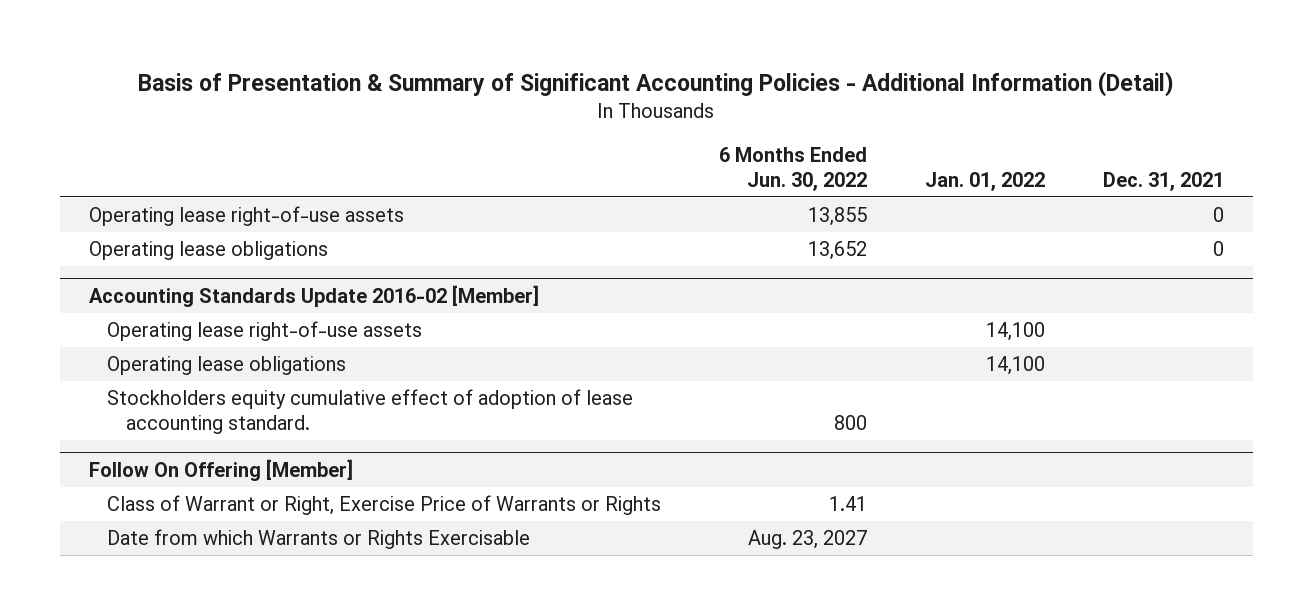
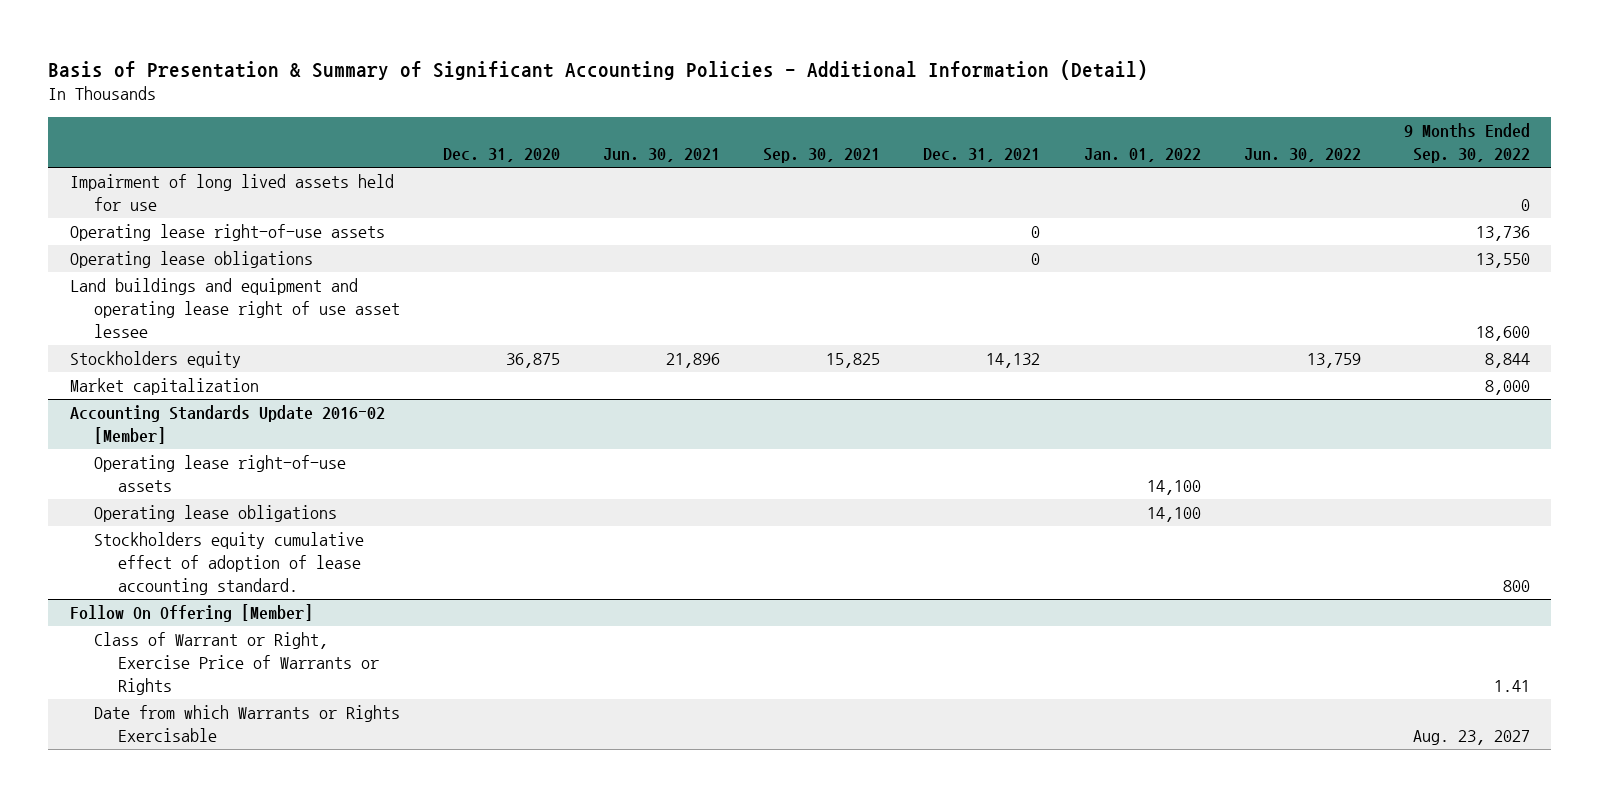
[719,146,868,192] 6 Months Ended Jun. 30, 2022 -> none
none -> [443,148,561,163] Dec. 31, 2020
none -> [603,148,721,163] Jun. 30, 2021
none -> [763,148,881,164] Sep. 30, 2021
none -> [1243,148,1361,163] Jun. 30, 2022
none -> [1403,123,1530,164] 9 Months Ended Sep. 30, 2022
none -> [69,174,394,211] Impairment of long lived assets held for use
none -> [69,278,400,338] Land buildings and equipment and operating lease right of use asset lessee
none -> [69,351,241,369] Stockholders equity
none -> [69,378,259,396] Market capitalization

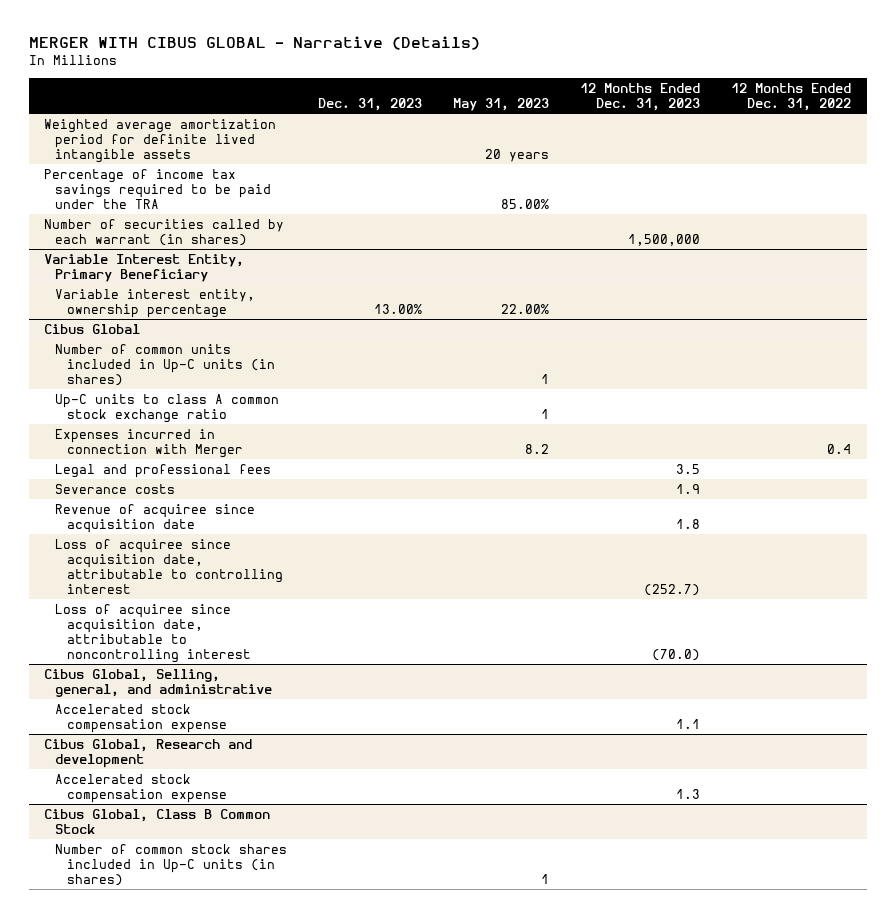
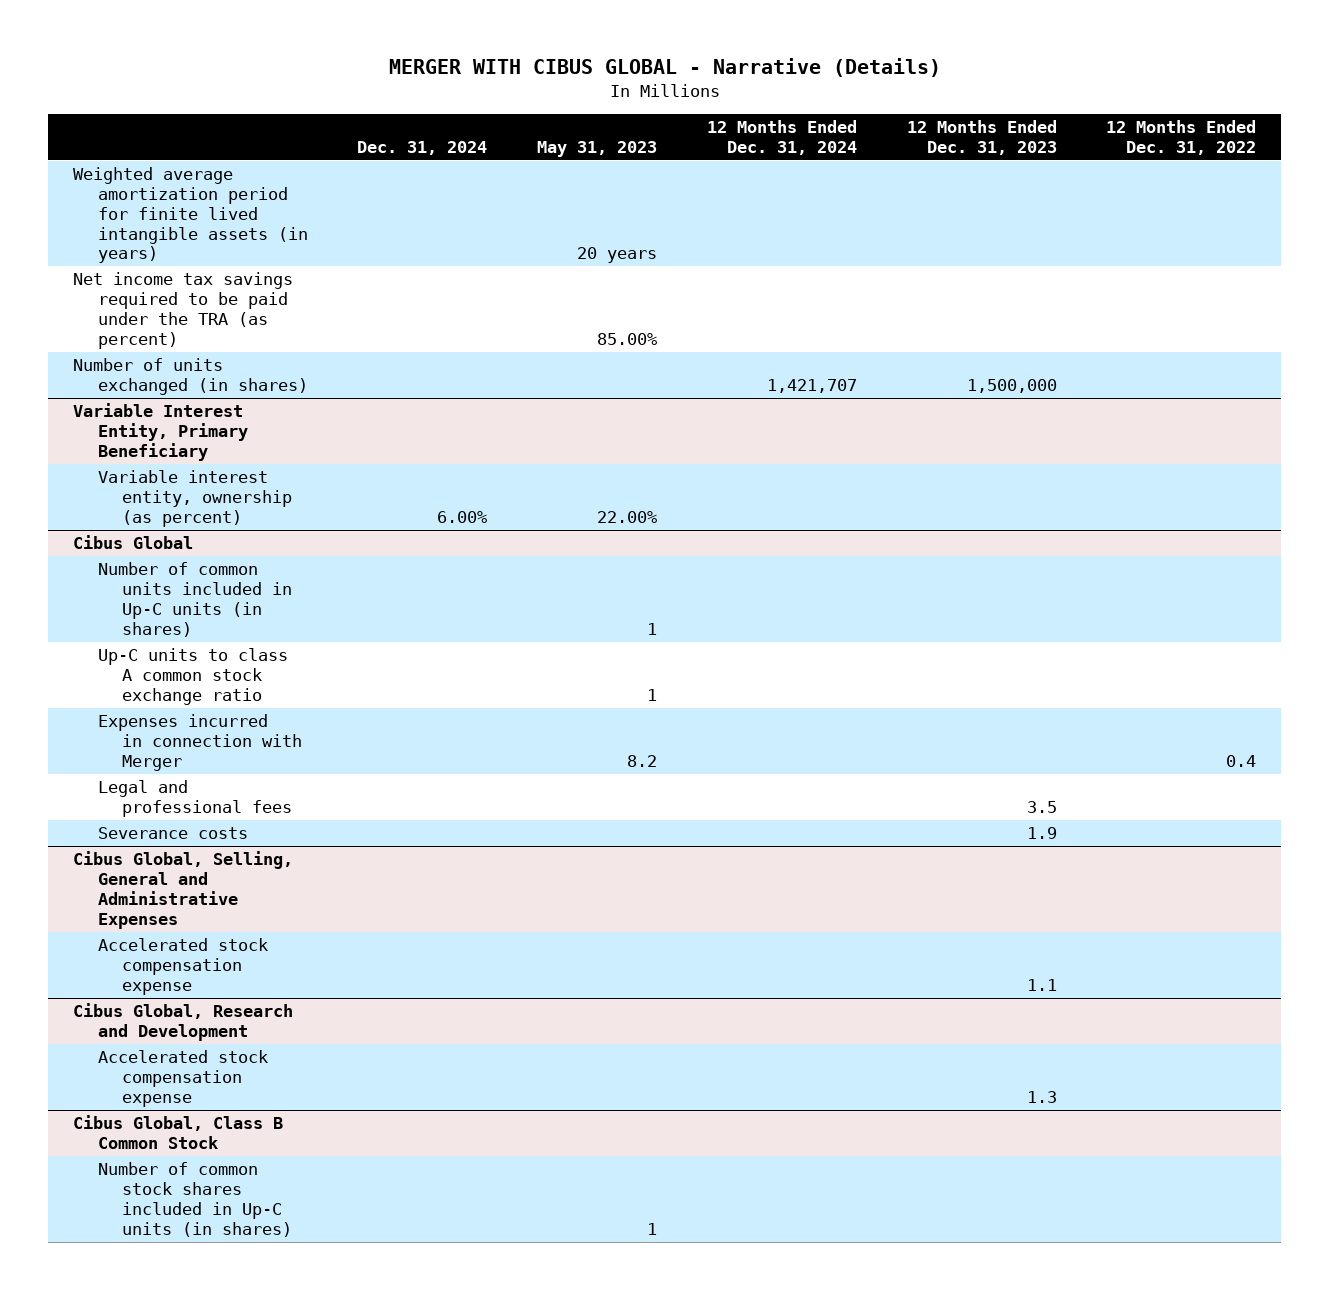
[318,97,423,111] Dec. 31, 2023 -> none
none -> [357,140,488,155] Dec. 31, 2024
none -> [706,119,857,155] 12 Months Ended Dec. 31, 2024
[44,119,277,163] Weighted average amortization period for definite lived intangible assets -> [72,167,308,264] Weighted average amortization period for finite lived intangible assets (in years)
[44,169,272,209] Percentage of income tax savings required to be paid under the TRA -> [72,272,293,349] Net income tax savings required to be paid under the TRA (as percent)
[44,219,285,246] Number of securities called by each warrant (in shares) -> [72,358,308,396] Number of units exchanged (in shares)
[55,289,256,318] Variable interest entity, ownership percentage -> [97,470,293,527] Variable interest entity, ownership (as percent)
[55,504,256,533] Revenue of acquiree since acquisition date -> none
[55,539,283,594] Loss of acquiree since acquisition date, attributable to controlling interest -> none
[55,604,251,663] Loss of acquiree since acquisition date, attributable to noncontrolling interest -> none
[44,669,273,697] Cibus Global, Selling, general, and administrative -> [72,851,293,929] Cibus Global, Selling, General and Administrative Expenses
[44,739,253,768] Cibus Global, Research and development -> [72,1003,293,1042] Cibus Global, Research and Development

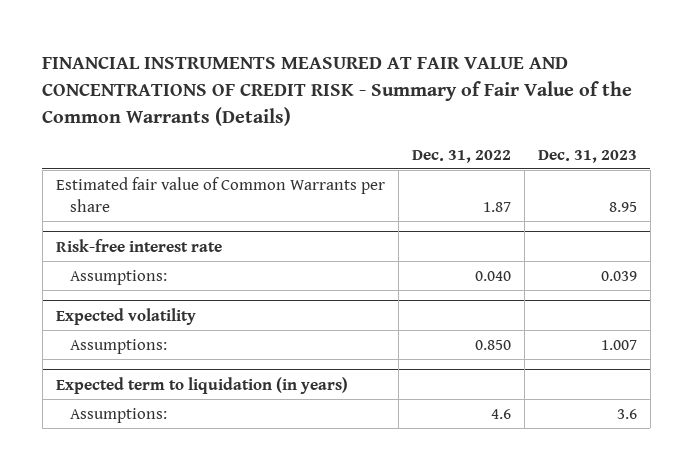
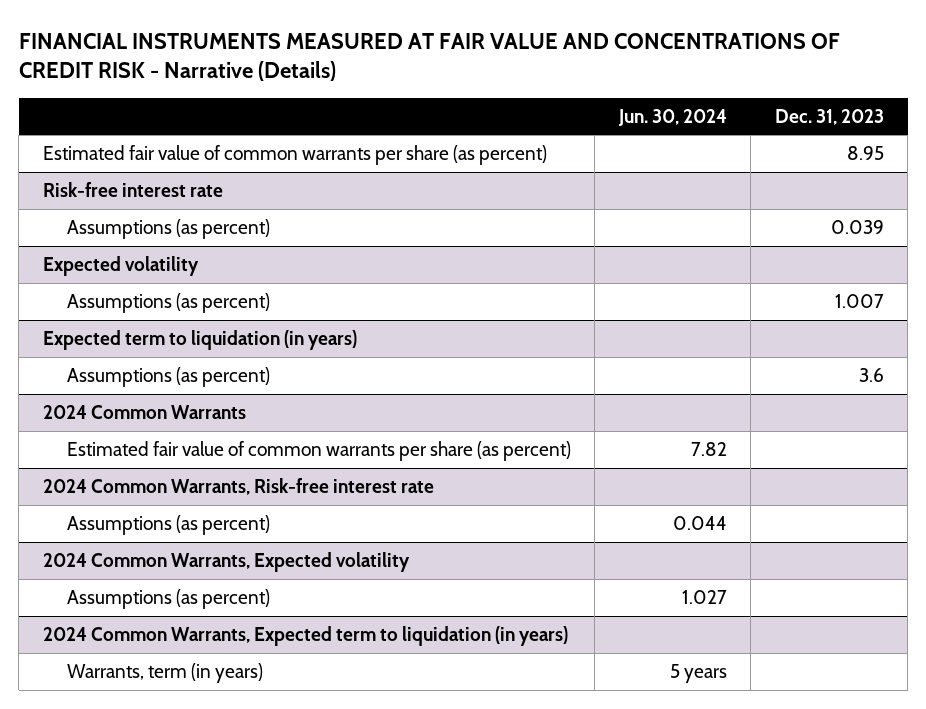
[42,56,633,126] FINANCIAL INSTRUMENTS MEASURED AT FAIR VALUE AND CONCENTRATIONS OF CREDIT RISK - Summary of Fair Value of the Common Warrants (Details) -> [18,32,840,82] FINANCIAL INSTRUMENTS MEASURED AT FAIR VALUE AND CONCENTRATIONS OF CREDIT RISK - Narrative (Details)
[411,149,511,163] Dec. 31, 2022 -> none
none -> [617,108,727,126] Jun. 30, 2024
[55,176,385,212] Estimated fair value of Common Warrants per share -> [42,145,547,166] Estimated fair value of common warrants per share (as percent)
[69,269,167,285] Assumptions: -> [66,219,270,240] Assumptions (as percent)
[69,338,167,354] Assumptions: -> [66,293,270,314] Assumptions (as percent)
[69,407,167,423] Assumptions: -> [66,367,270,388] Assumptions (as percent)
none -> [42,405,246,420] 2024 Common Warrants
none -> [66,441,571,462] Estimated fair value of common warrants per share (as percent)
none -> [42,478,434,496] 2024 Common Warrants, Risk-free interest rate
none -> [66,515,270,536] Assumptions (as percent)
none -> [42,552,410,573] 2024 Common Warrants, Expected volatility
none -> [66,589,270,610] Assumptions (as percent)
none -> [42,626,568,647] 2024 Common Warrants, Expected term to liquidation (in years)
none -> [66,663,263,684] Warrants, term (in years)

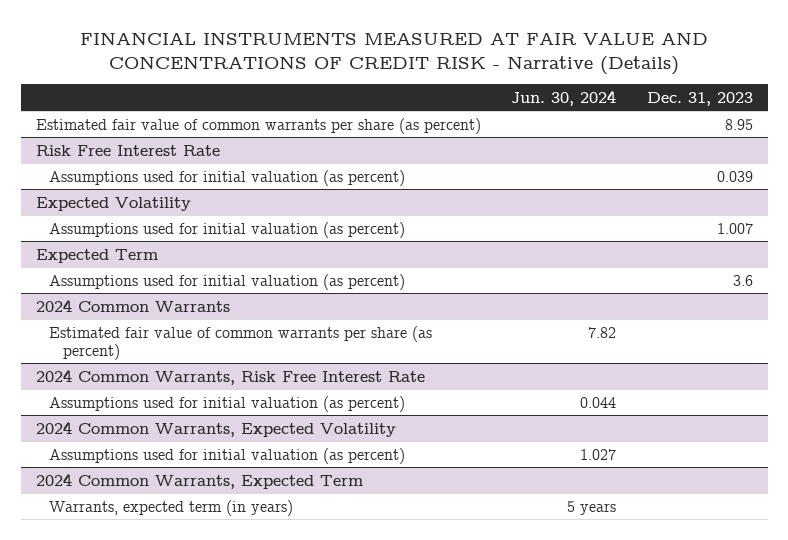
[42,182,223,198] Risk-free interest rate -> [35,144,220,156] Risk Free Interest Rate
[66,219,270,240] Assumptions (as percent) -> [49,169,406,186] Assumptions used for initial valuation (as percent)
[42,256,199,277] Expected volatility -> [35,196,191,211] Expected Volatility
[66,293,270,314] Assumptions (as percent) -> [49,221,406,238] Assumptions used for initial valuation (as percent)
[42,330,357,351] Expected term to liquidation (in years) -> [35,248,158,263] Expected Term
[66,367,270,388] Assumptions (as percent) -> [49,273,406,290] Assumptions used for initial valuation (as percent)
[42,478,434,496] 2024 Common Warrants, Risk-free interest rate -> [35,368,425,385] 2024 Common Warrants, Risk Free Interest Rate
[66,515,270,536] Assumptions (as percent) -> [49,395,406,412] Assumptions used for initial valuation (as percent)
[42,552,410,573] 2024 Common Warrants, Expected volatility -> [35,420,396,437] 2024 Common Warrants, Expected Volatility
[66,589,270,610] Assumptions (as percent) -> [49,447,406,464] Assumptions used for initial valuation (as percent)
[42,626,568,647] 2024 Common Warrants, Expected term to liquidation (in years) -> [35,472,363,489] 2024 Common Warrants, Expected Term
[66,663,263,684] Warrants, term (in years) -> [49,499,294,516] Warrants, expected term (in years)

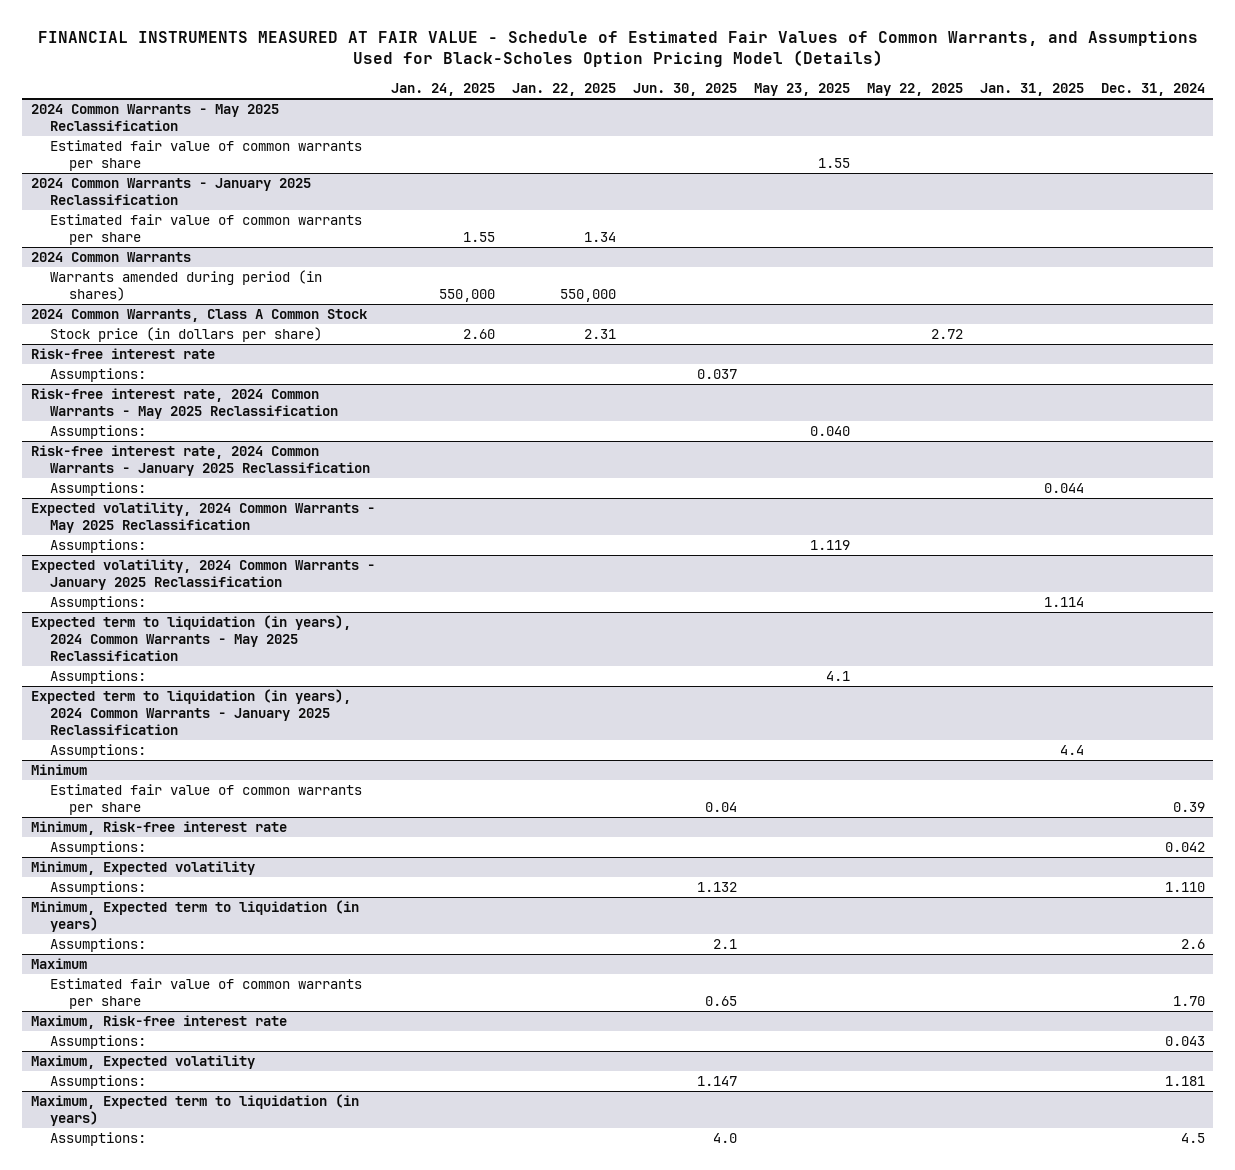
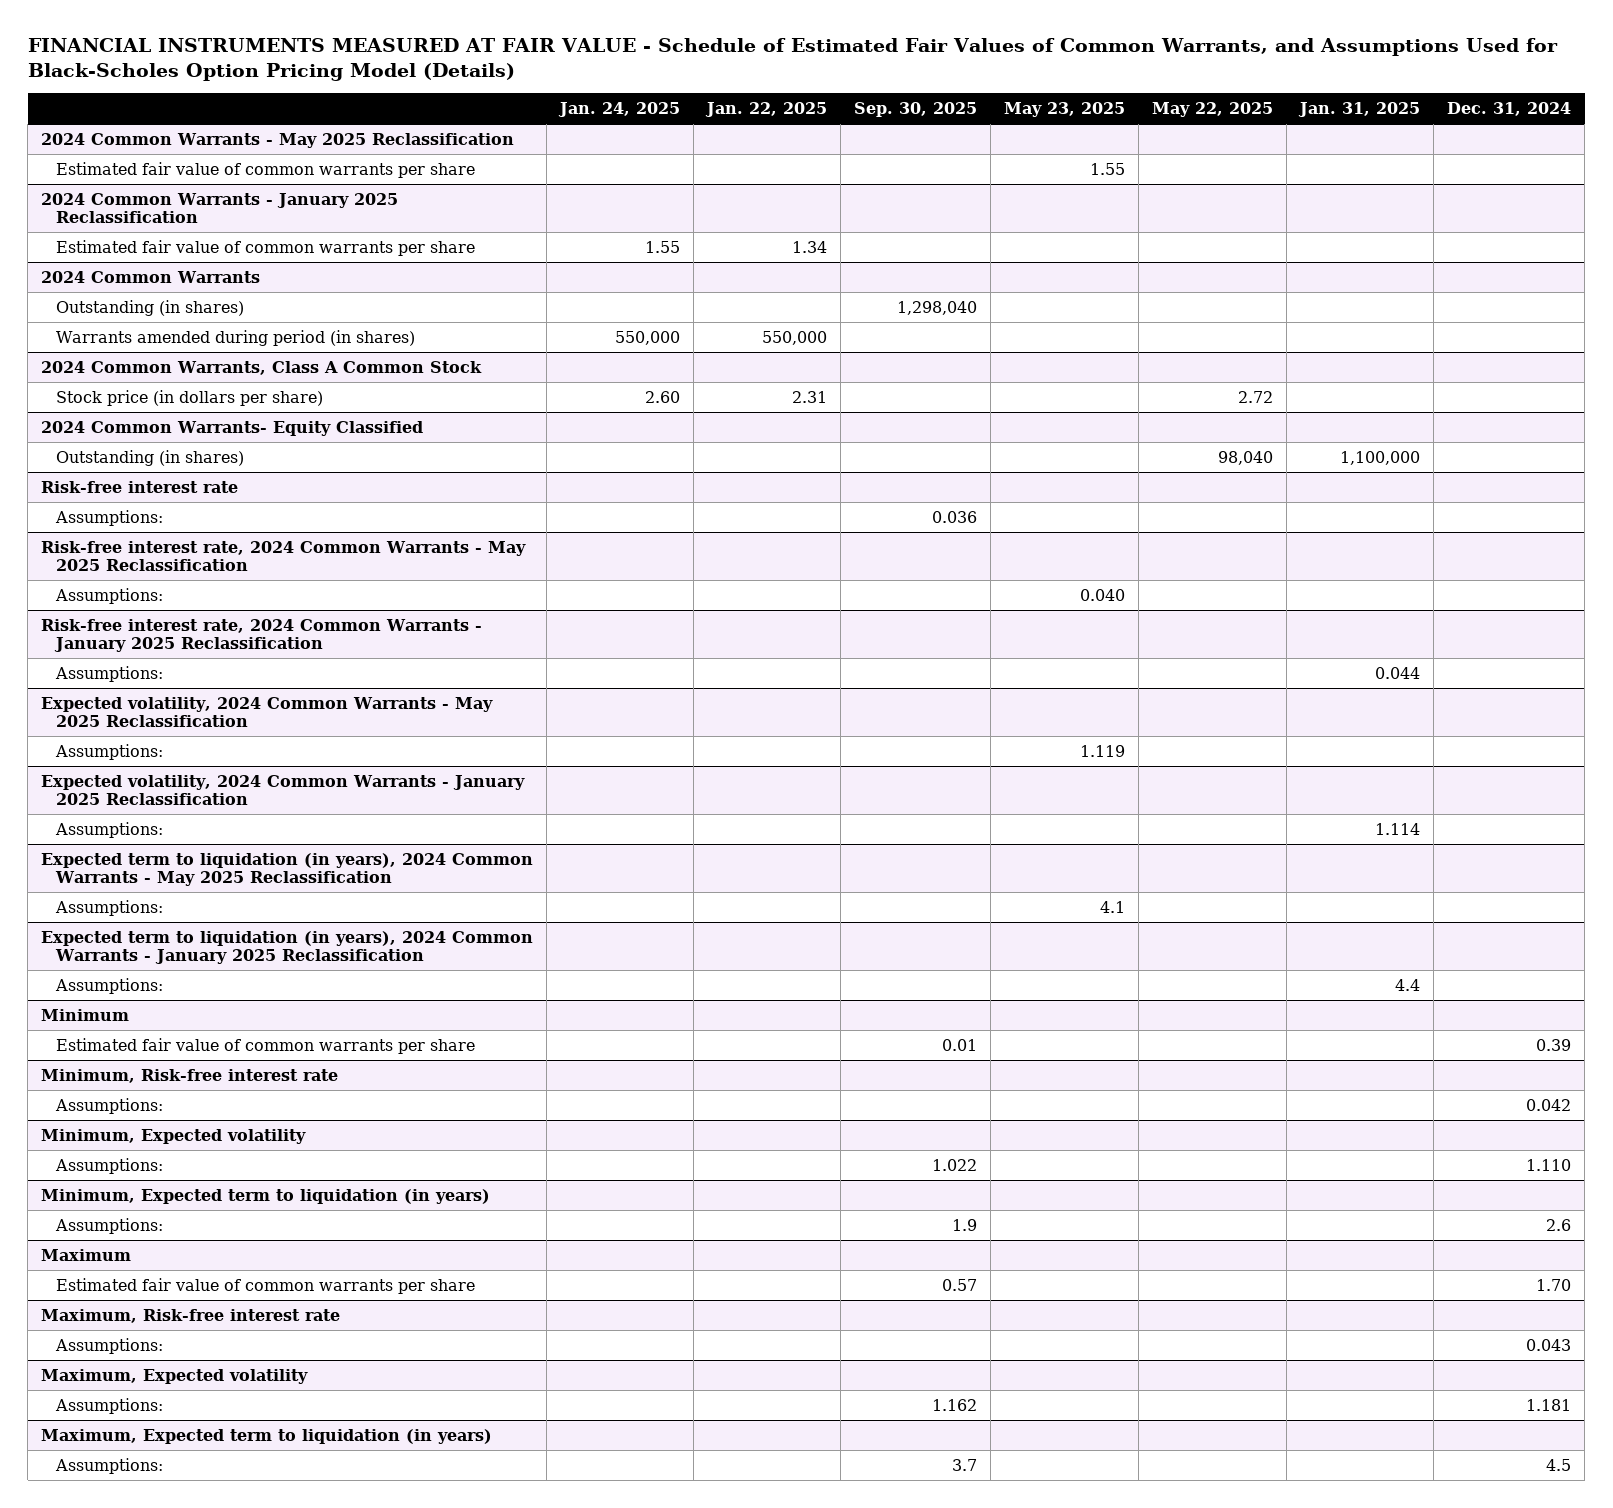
[633,82,738,96] Jun. 30, 2025 -> none
none -> [854,102,978,118] Sep. 30, 2025
none -> [56,299,245,316] Outstanding (in shares)
none -> [41,420,424,436] 2024 Common Warrants- Equity Classified
none -> [56,449,245,466] Outstanding (in shares)

